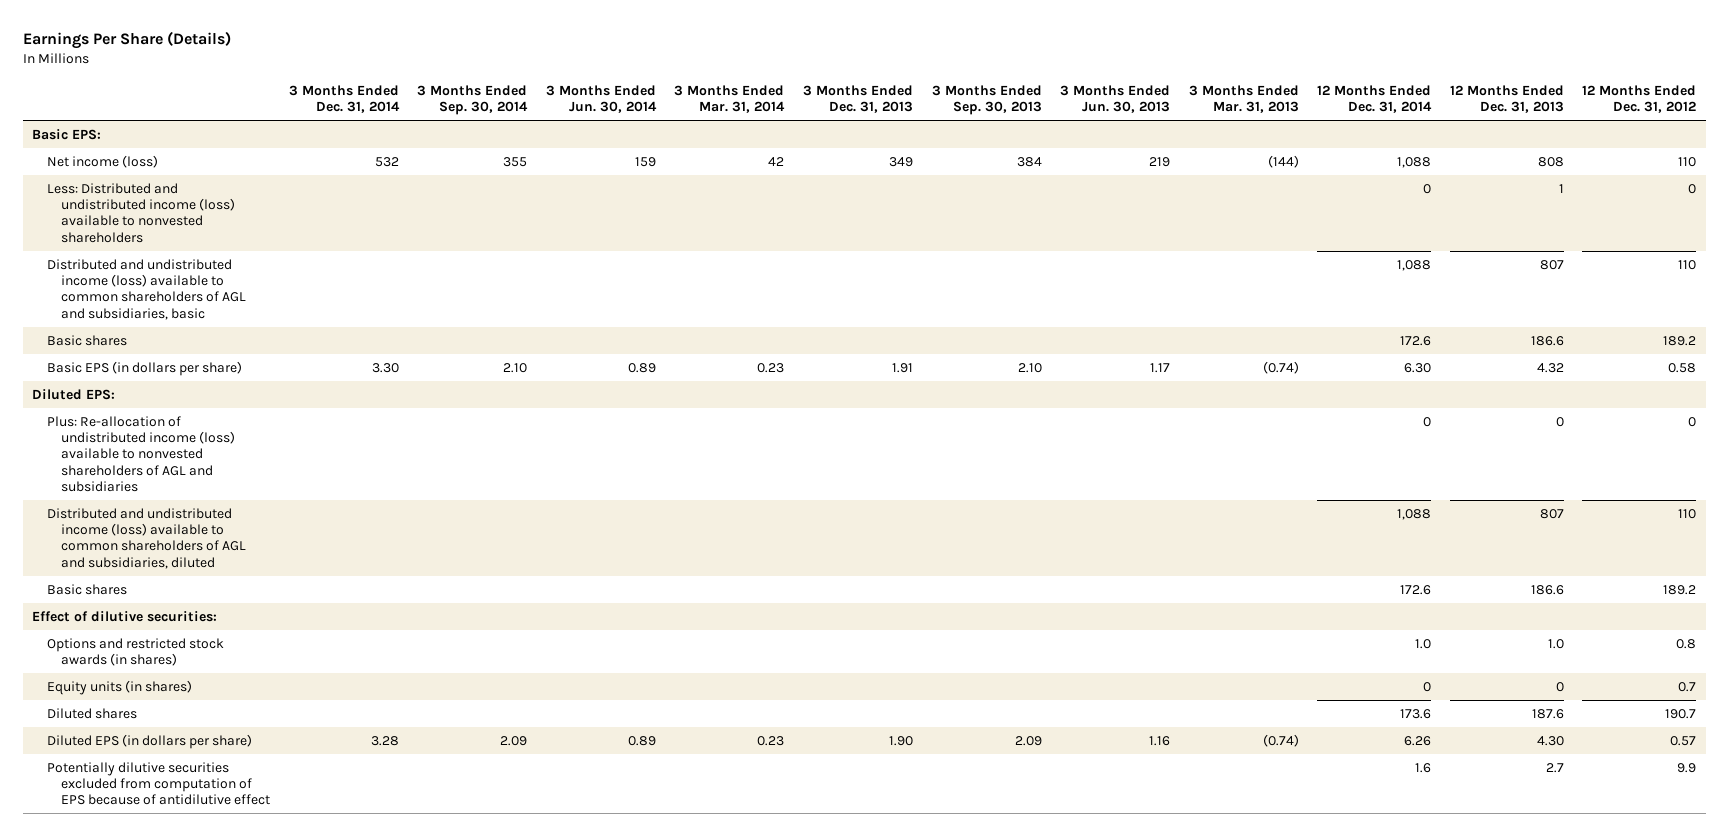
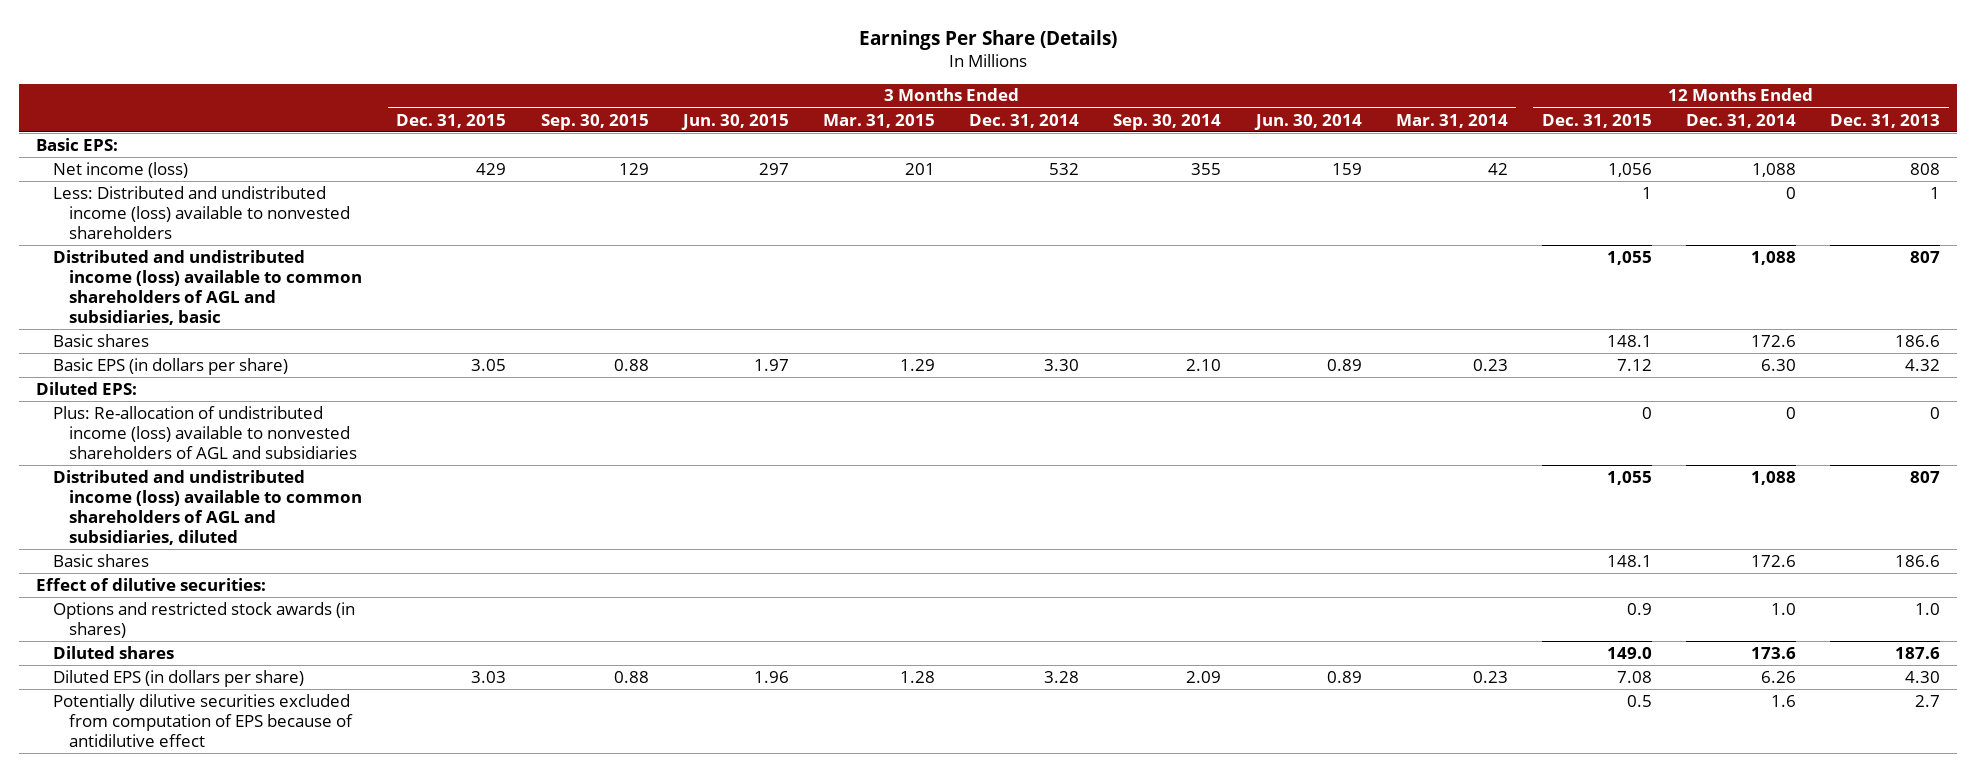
[802,84,913,114] 3 Months Ended Dec. 31, 2013 -> none
[931,84,1042,116] 3 Months Ended Sep. 30, 2013 -> none
[1060,84,1171,114] 3 Months Ended Jun. 30, 2013 -> none
[1188,84,1299,114] 3 Months Ended Mar. 31, 2013 -> none
[1582,84,1697,114] 12 Months Ended Dec. 31, 2012 -> none
none -> [396,113,507,128] Dec. 31, 2015
none -> [540,113,649,130] Sep. 30, 2015
none -> [680,113,789,130] Jun. 30, 2015
none -> [822,113,935,128] Mar. 31, 2015
none -> [1541,113,1652,128] Dec. 31, 2015
[46,679,192,695] Equity units (in shares) -> none

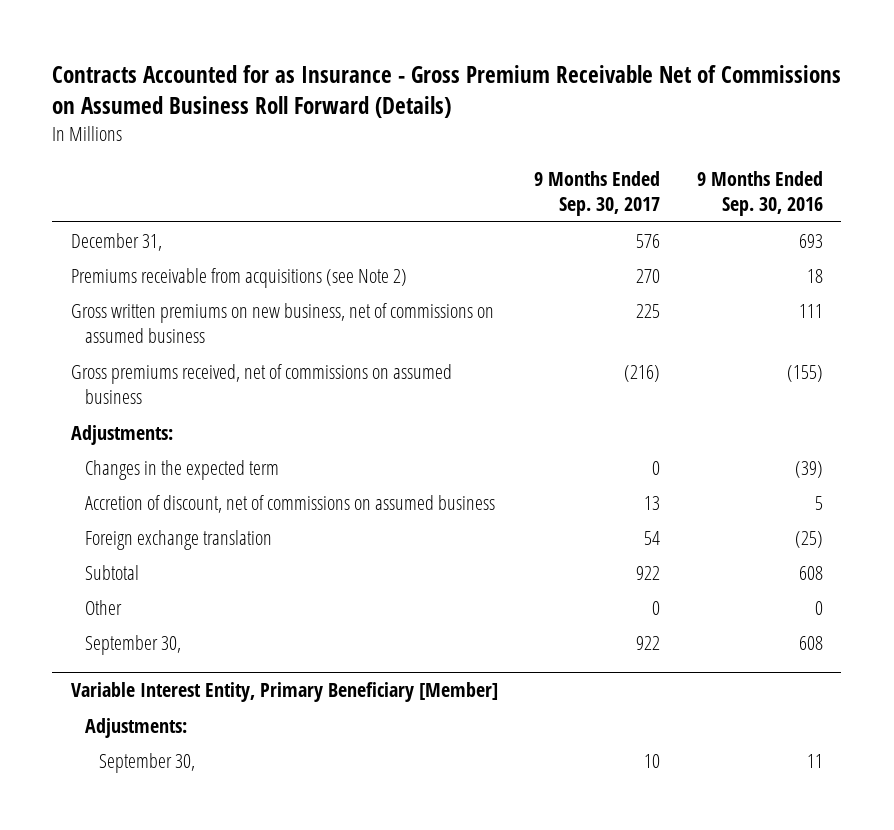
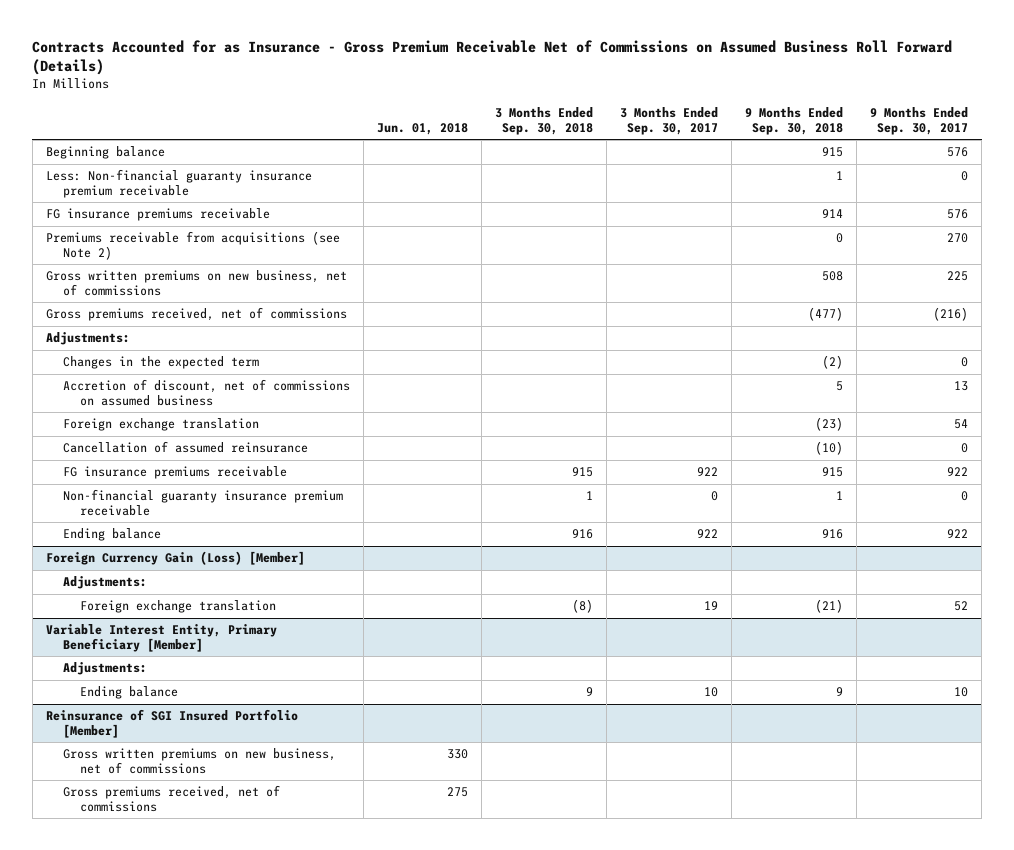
[696,170,823,217] 9 Months Ended Sep. 30, 2016 -> none
none -> [376,122,468,135] Jun. 01, 2018
none -> [494,107,593,135] 3 Months Ended Sep. 30, 2018
none -> [619,107,718,135] 3 Months Ended Sep. 30, 2017
none -> [745,107,844,135] 9 Months Ended Sep. 30, 2018
[70,232,162,251] December 31, -> [45,146,165,160] Beginning balance
none -> [45,169,312,198] Less: Non-financial guaranty insurance premium receivable
none -> [45,208,270,222] FG insurance premiums receivable
[70,302,494,344] Gross written premiums on new business, net of commissions on assumed business -> [45,270,347,296] Gross written premiums on new business, net of commissions
[70,363,452,405] Gross premiums received, net of commissions on assumed business -> [45,307,347,322] Gross premiums received, net of commissions
none -> [62,441,308,454] Cancellation of assumed reinsurance
[84,564,139,580] Subtotal -> [62,466,287,480] FG insurance premiums receivable
[84,599,122,615] Other -> [62,489,343,516] Non-financial guaranty insurance premium receivable
[84,634,181,655] September 30, -> [62,528,161,542] Ending balance
none -> [45,551,305,566] Foreign Currency Gain (Loss) [Member]
none -> [62,576,147,590] Adjustments:
none -> [79,600,276,614] Foreign exchange translation
[98,752,195,773] September 30, -> [79,686,178,700] Ending balance
none -> [45,709,298,738] Reinsurance of SGI Insured Portfolio [Member]
none -> [62,748,336,774] Gross written premiums on new business, net of commissions
none -> [62,785,280,812] Gross premiums received, net of commissions

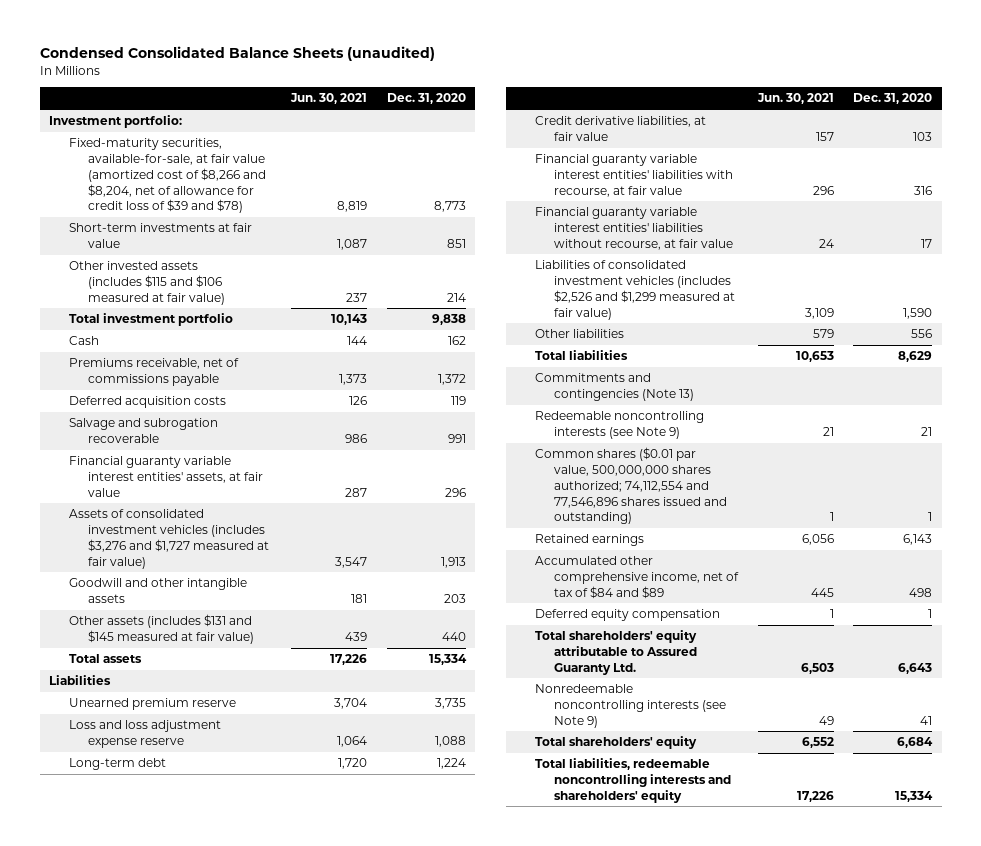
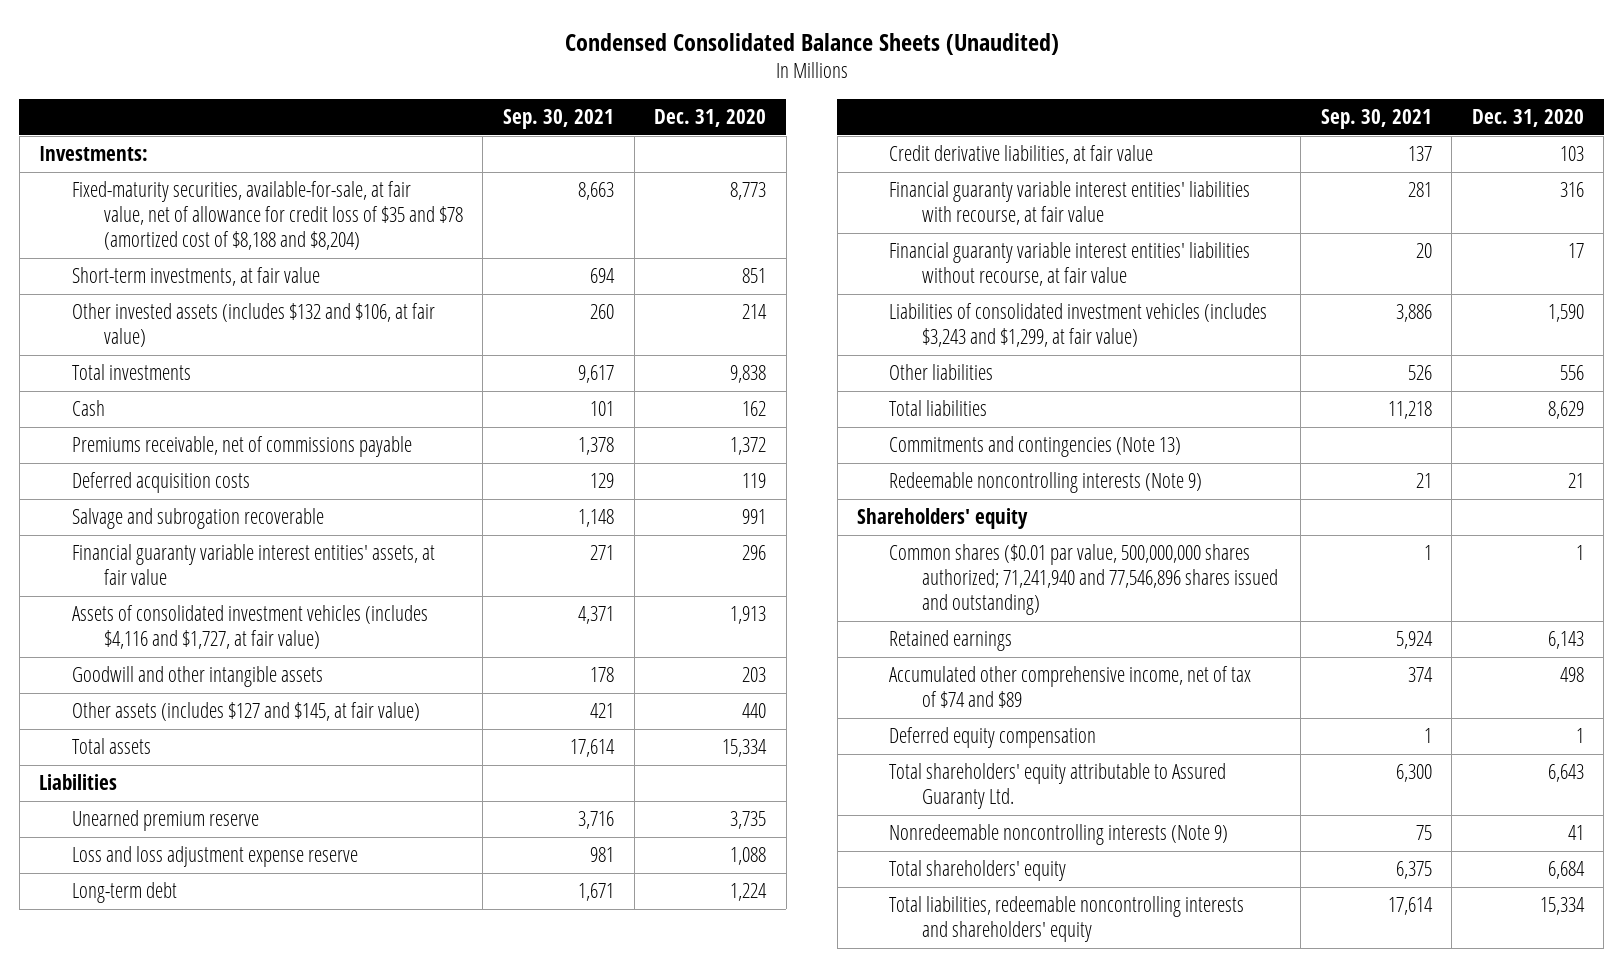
[39,46,435,62] Condensed Consolidated Balance Sheets (unaudited) -> [564,32,1059,55] Condensed Consolidated Balance Sheets (Unaudited)
[290,93,368,105] Jun. 30, 2021 -> none
none -> [503,109,615,130] Sep. 30, 2021
[49,115,183,129] Investment portfolio: -> [39,146,149,162] Investments:
[68,138,266,214] Fixed-maturity securities, available-for-sale, at fair value (amortized cost of $8,266 and $8,204, net of allowance for credit loss of $39 and $78) -> [71,181,463,251] Fixed-maturity securities, available-for-sale, at fair value, net of allowance for credit loss of $35 and $78 (amortized cost of $8,188 and $8,204)
[68,223,252,248] Short-term investments at fair value -> [71,267,320,287] Short-term investments, at fair value
[68,261,225,305] Other invested assets (includes $115 and $106 measured at fair value) -> [71,303,435,348] Other invested assets (includes $132 and $106, at fair value)
[68,313,233,327] Total investment portfolio -> [71,364,191,381] Total investments
[68,509,269,569] Assets of consolidated investment vehicles (includes $3,276 and $1,727 measured at fair value) -> [71,605,428,650] Assets of consolidated investment vehicles (includes $4,116 and $1,727, at fair value)
[68,614,254,644] Other assets (includes $131 and $145 measured at fair value) -> [71,702,420,722] Other assets (includes $127 and $145, at fair value)
[535,260,736,320] Liabilities of consolidated investment vehicles (includes $2,526 and $1,299 measured at fair value) -> [889,303,1268,348] Liabilities of consolidated investment vehicles (includes $3,243 and $1,299, at fair value)
[535,411,705,439] Redeemable noncontrolling interests (see Note 9) -> [889,472,1203,494] Redeemable noncontrolling interests (Note 9)
none -> [857,508,1029,530] Shareholders' equity
[535,447,728,525] Common shares ($0.01 par value, 500,000,000 shares authorized; 74,112,554 and 77,546,896 shares issued and outstanding) -> [889,544,1278,616] Common shares ($0.01 par value, 500,000,000 shares authorized; 71,241,940 and 77,546,896 shares issued and outstanding)
[535,556,740,599] Accumulated other comprehensive income, net of tax of $84 and $89 -> [889,666,1252,709] Accumulated other comprehensive income, net of tax of $74 and $89
[535,684,727,728] Nonredeemable noncontrolling interests (see Note 9) -> [889,824,1229,846] Nonredeemable noncontrolling interests (Note 9)

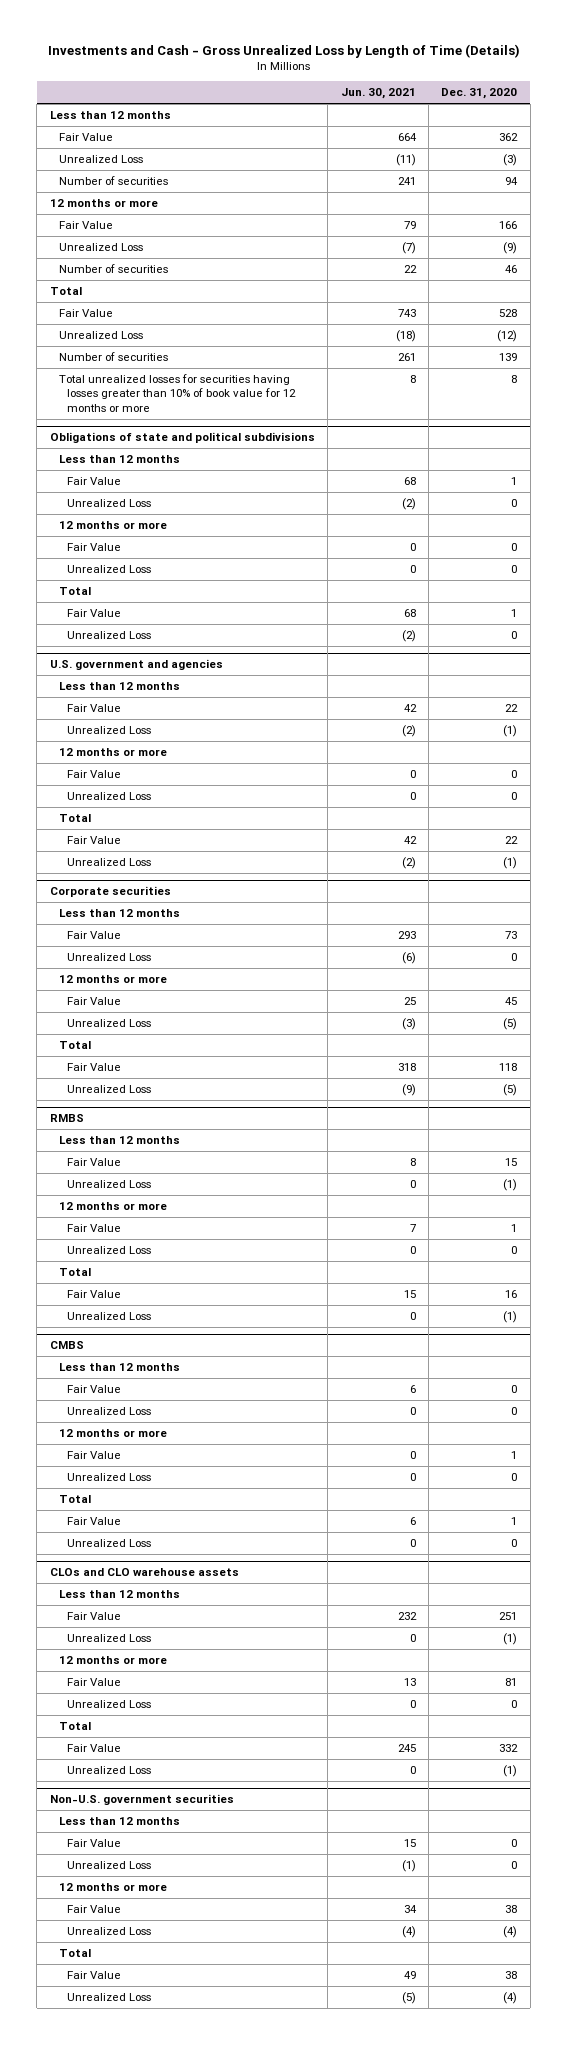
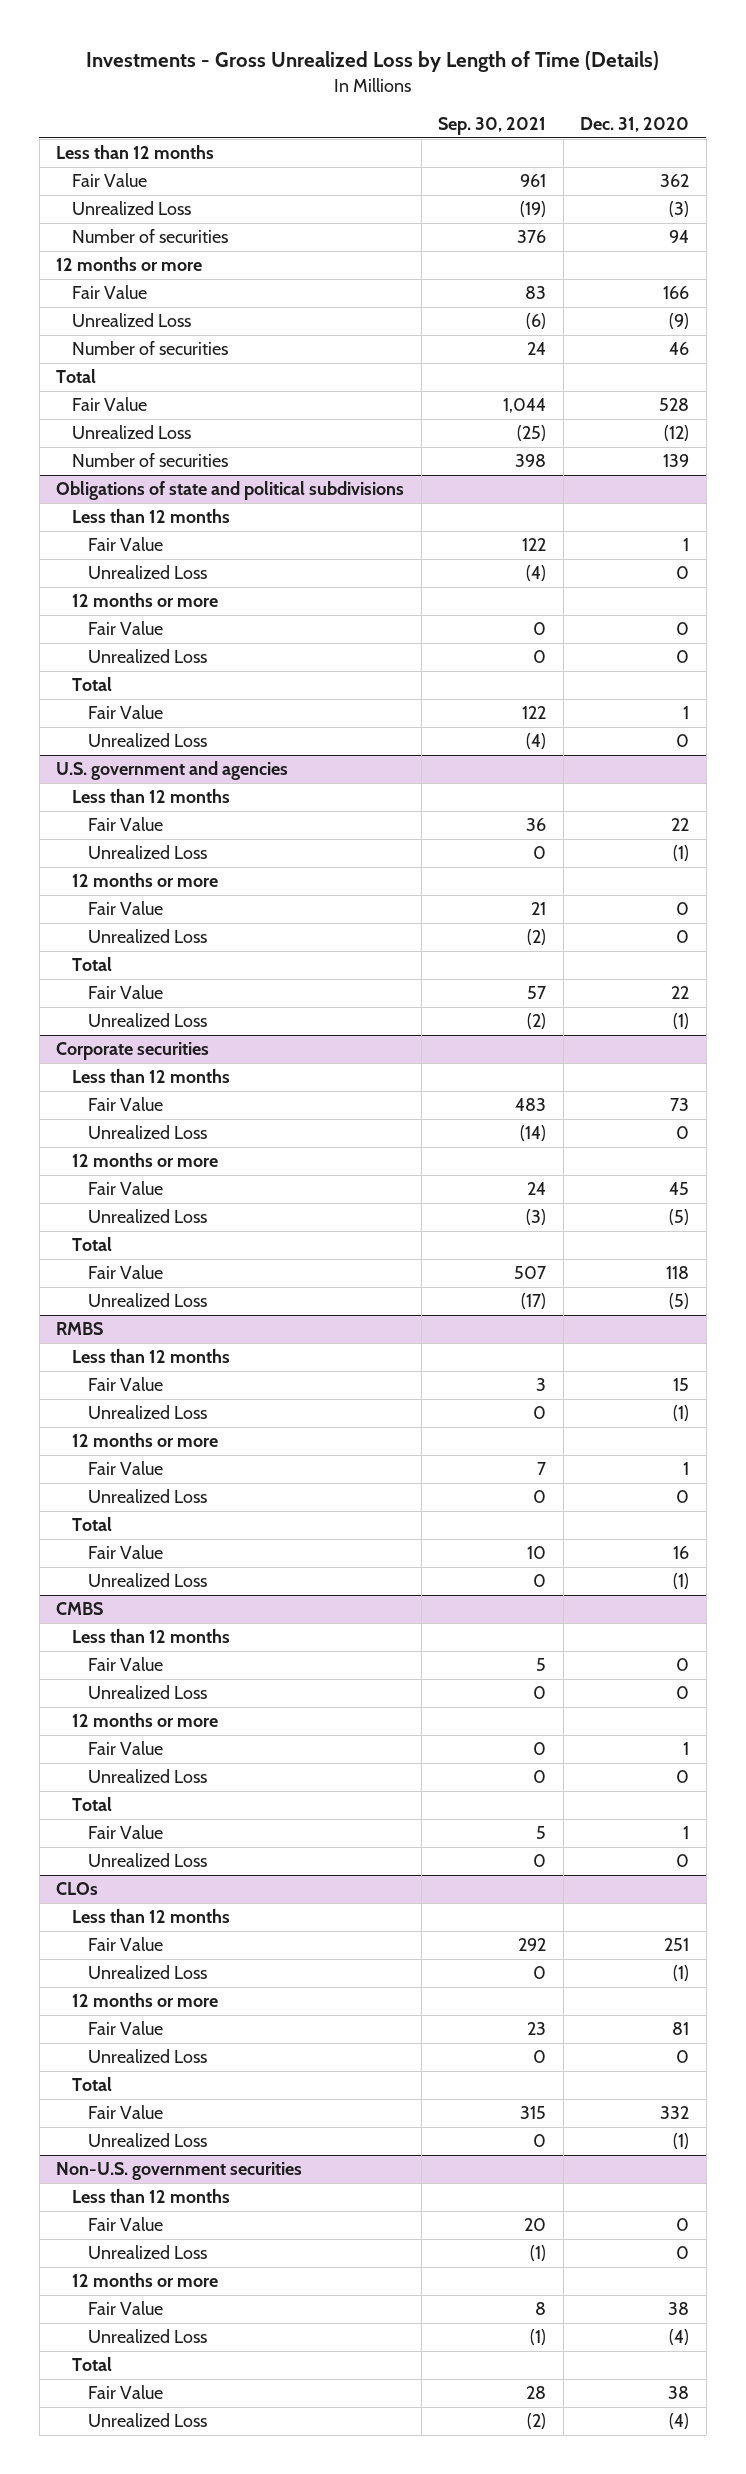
[47,43,520,58] Investments and Cash - Gross Unrealized Loss by Length of Time (Details) -> [85,51,659,73] Investments - Gross Unrealized Loss by Length of Time (Details)
[340,88,416,100] Jun. 30, 2021 -> none
none -> [438,117,547,136] Sep. 30, 2021
[58,374,297,412] Total unrealized losses for securities having losses greater than 10% of book value for 12 months or more -> none
[49,1568,239,1577] CLOs and CLO warehouse assets -> [56,1882,99,1896] CLOs

